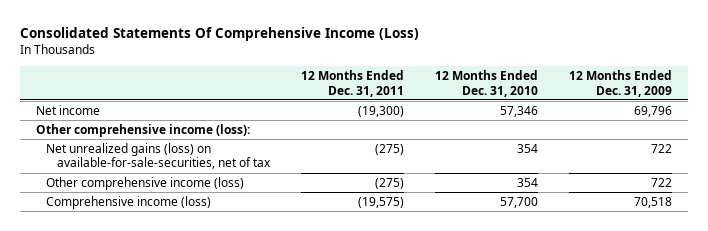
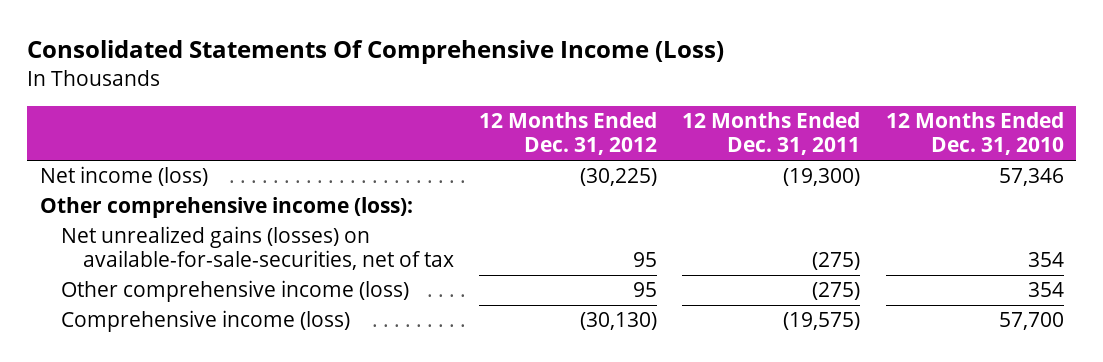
[569,70,673,97] 12 Months Ended Dec. 31, 2009 -> none
none -> [479,112,658,156] 12 Months Ended Dec. 31, 2012
[35,104,100,115] Net income -> [39,166,208,187] Net income (loss)
[46,142,272,170] Net unrealized gains (loss) on available-for-sale-securities, net of tax -> [61,226,454,271] Net unrealized gains (losses) on available-for-sale-securities, net of tax

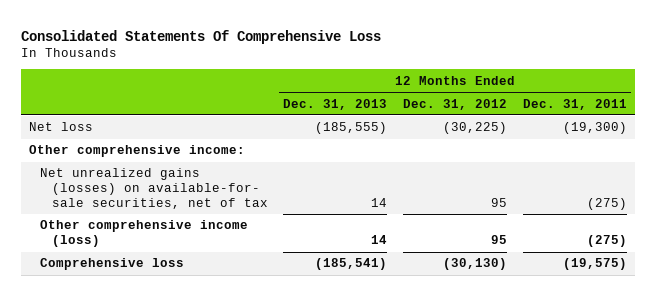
[27,40,725,65] Consolidated Statements Of Comprehensive Income (Loss) -> [21,29,382,44] Consolidated Statements Of Comprehensive Loss
[885,112,1064,156] 12 Months Ended Dec. 31, 2010 -> none
none -> [283,98,388,110] Dec. 31, 2013
[39,166,208,187] Net income (loss) -> [29,122,94,132] Net loss
[39,197,413,219] Other comprehensive income (loss): -> [29,145,246,158] Other comprehensive income:
[61,226,454,271] Net unrealized gains (losses) on available-for-sale-securities, net of tax -> [40,168,268,210] Net unrealized gains (losses) on available-for- sale securities, net of tax
[61,310,351,333] Comprehensive income (loss) -> [40,258,185,271] Comprehensive loss

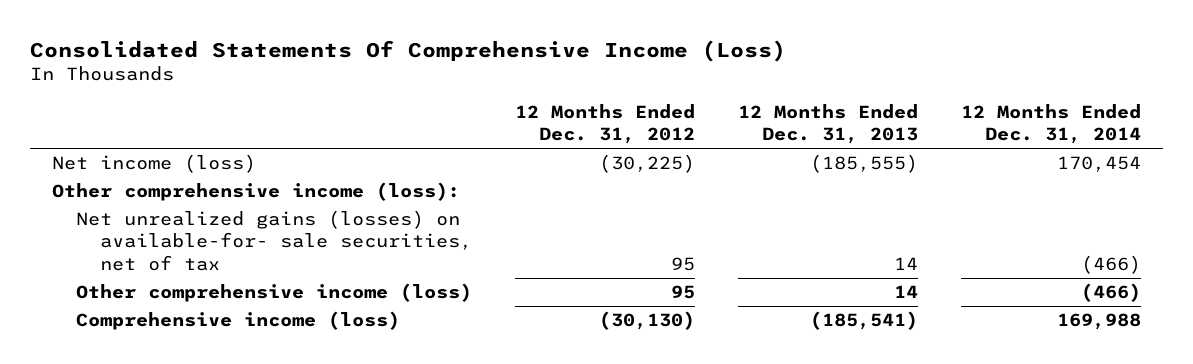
[21,29,382,44] Consolidated Statements Of Comprehensive Loss -> [30,40,787,63] Consolidated Statements Of Comprehensive Income (Loss)
[522,98,627,110] Dec. 31, 2011 -> none
none -> [961,103,1142,145] 12 Months Ended Dec. 31, 2014
[29,122,94,132] Net loss -> [51,154,256,174] Net income (loss)
[29,145,246,158] Other comprehensive income: -> [51,182,460,202] Other comprehensive income (loss):
[40,258,185,271] Comprehensive loss -> [76,311,401,331] Comprehensive income (loss)

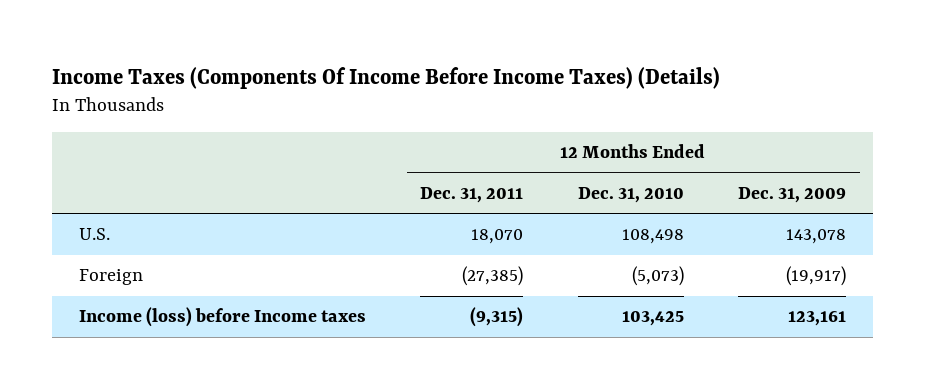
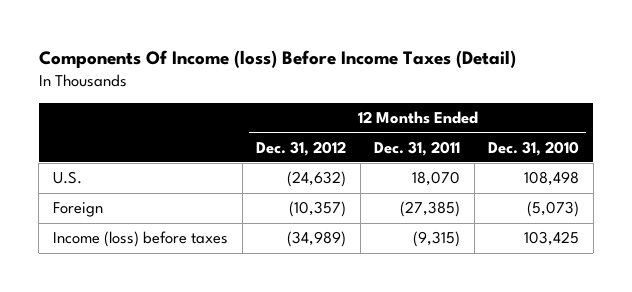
[51,66,720,89] Income Taxes (Components Of Income Before Income Taxes) (Details) -> [38,50,516,69] Components Of Income (loss) Before Income Taxes (Detail)
[738,186,847,203] Dec. 31, 2009 -> none
none -> [256,140,347,156] Dec. 31, 2012
[78,307,366,328] Income (loss) before Income taxes -> [52,231,228,248] Income (loss) before taxes

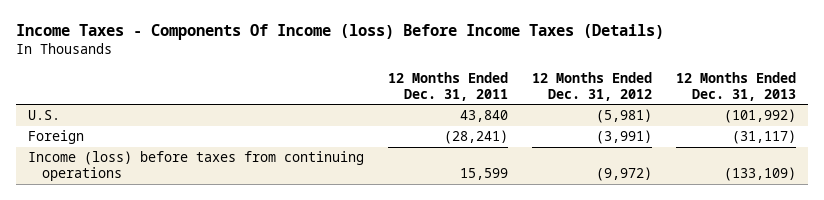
[38,50,516,69] Components Of Income (loss) Before Income Taxes (Detail) -> [15,24,664,41] Income Taxes - Components Of Income (loss) Before Income Taxes (Details)
[488,140,580,156] Dec. 31, 2010 -> none
none -> [676,71,797,101] 12 Months Ended Dec. 31, 2013
[287,171,347,188] (24,632) -> [596,109,653,124] (5,981)
[412,171,461,187] 18,070 -> [459,110,508,123] 43,840
[289,201,347,218] (10,357) -> [596,130,653,145] (3,991)
[400,201,461,218] (27,385) -> [443,130,508,145] (28,241)
[52,231,228,248] Income (loss) before taxes -> [27,151,364,181] Income (loss) before taxes from continuing operations
[287,231,347,248] (34,989) -> [596,166,653,181] (9,972)
[413,231,461,248] (9,315) -> [459,167,508,180] 15,599

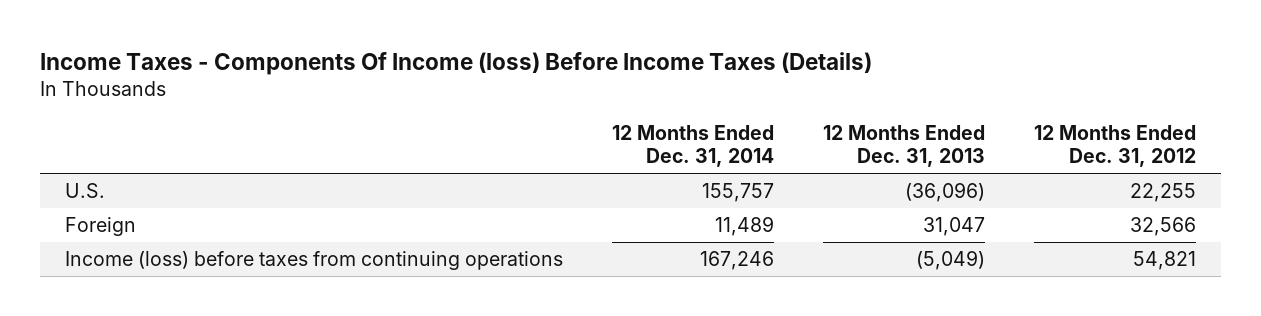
[387,71,508,101] 12 Months Ended Dec. 31, 2011 -> none
none -> [611,124,774,168] 12 Months Ended Dec. 31, 2014
[596,109,653,124] (5,981) -> [1130,183,1197,203] 22,255
[724,109,797,124] (101,992) -> [904,182,985,203] (36,096)
[596,130,653,145] (3,991) -> [1130,217,1197,237] 32,566
[732,130,797,145] (31,117) -> [922,217,985,237] 31,047
[596,166,653,181] (9,972) -> [1133,251,1197,271] 54,821
[724,166,797,181] (133,109) -> [915,250,985,271] (5,049)

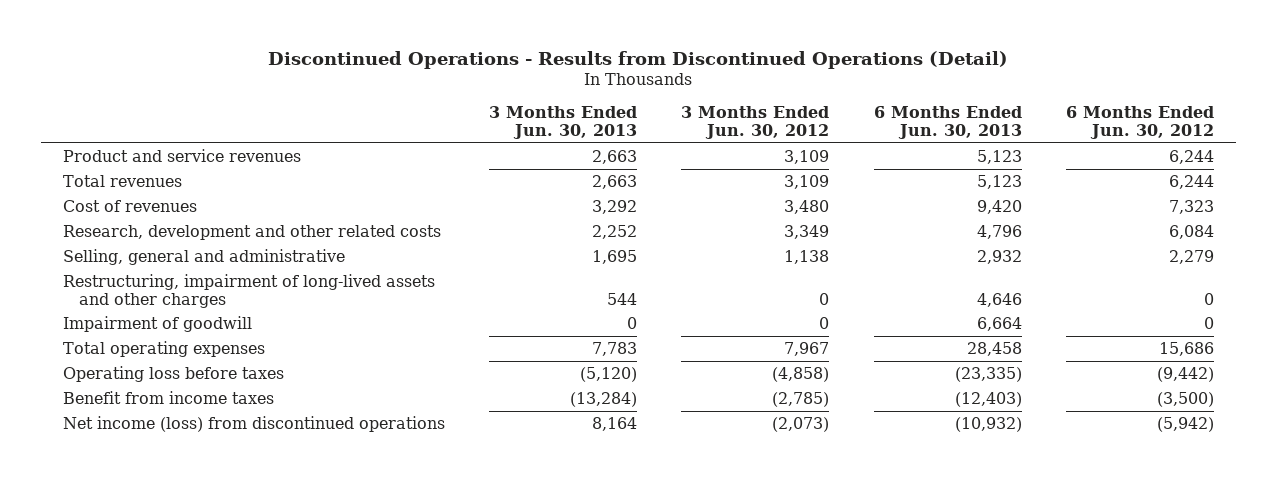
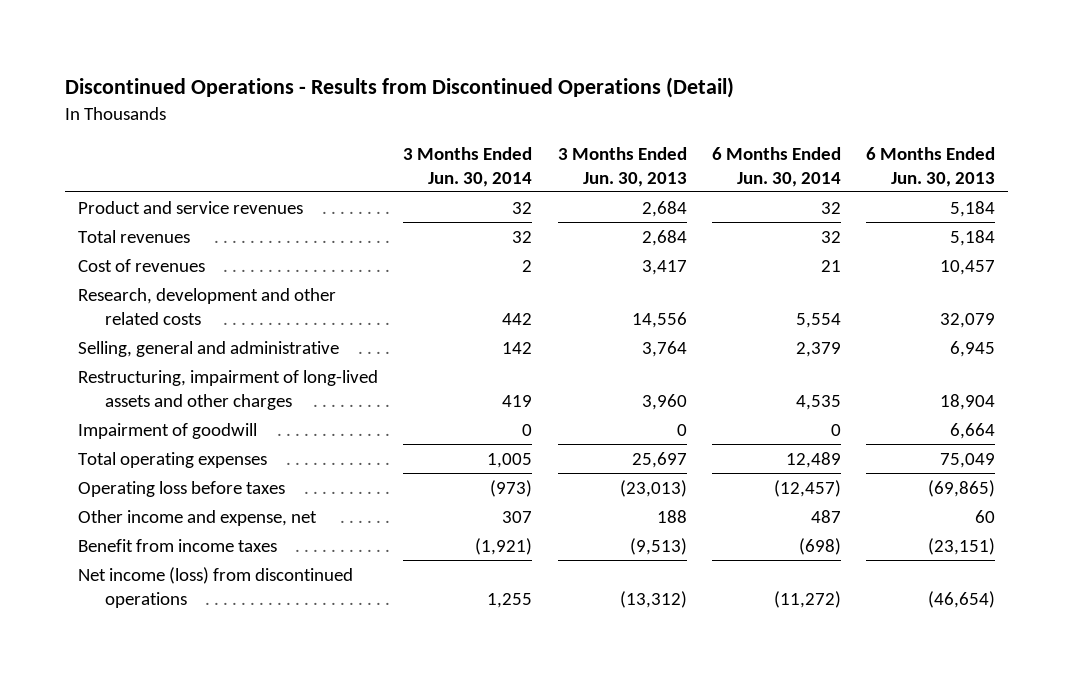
[681,106,830,140] 3 Months Ended Jun. 30, 2012 -> none
[1065,106,1214,140] 6 Months Ended Jun. 30, 2012 -> none
none -> [403,146,533,187] 3 Months Ended Jun. 30, 2014
none -> [711,146,841,187] 6 Months Ended Jun. 30, 2014
[592,149,638,164] 2,663 -> [641,200,687,217] 2,684
[976,149,1022,164] 5,123 -> [950,200,996,217] 5,184
[592,174,638,189] 2,663 -> [641,229,687,246] 2,684
[976,174,1022,189] 5,123 -> [950,229,996,246] 5,184
[592,199,638,214] 3,292 -> [641,259,687,275] 3,417
[976,199,1022,214] 9,420 -> [940,259,996,275] 10,457
[592,224,638,239] 2,252 -> [631,311,687,328] 14,556
[976,224,1022,239] 4,796 -> [940,312,996,328] 32,079
[592,249,638,264] 1,695 -> [641,340,687,357] 3,764
[976,249,1022,264] 2,932 -> [950,340,996,357] 6,945
[607,292,638,305] 544 -> [641,393,687,410] 3,960
[976,292,1022,307] 4,646 -> [940,393,996,410] 18,904
[592,341,638,356] 7,783 -> [631,451,687,468] 25,697
[966,341,1022,356] 28,458 -> [940,452,996,468] 75,049
[580,366,638,382] (5,120) -> [619,479,687,497] (23,013)
[954,366,1022,382] (23,335) -> [928,479,996,497] (69,865)
none -> [77,509,317,526] Other income and expense, net
[570,391,638,407] (13,284) -> [629,537,687,555] (9,513)
[954,391,1022,407] (12,403) -> [928,537,996,555] (23,151)
[592,416,638,431] 8,164 -> [619,590,687,608] (13,312)
[954,416,1022,432] (10,932) -> [928,590,996,608] (46,654)

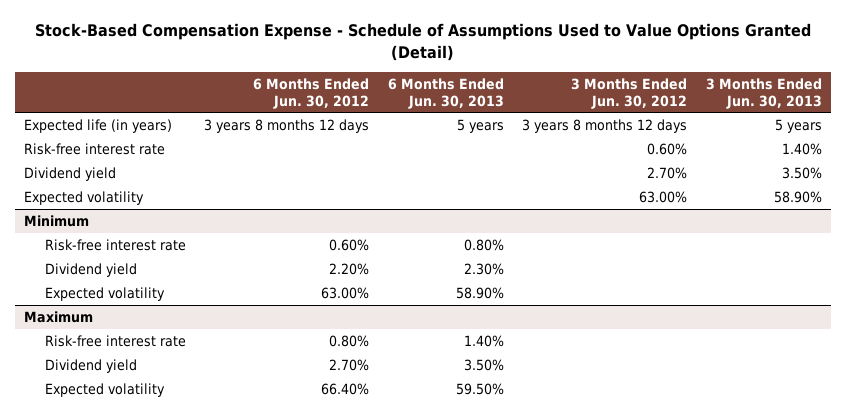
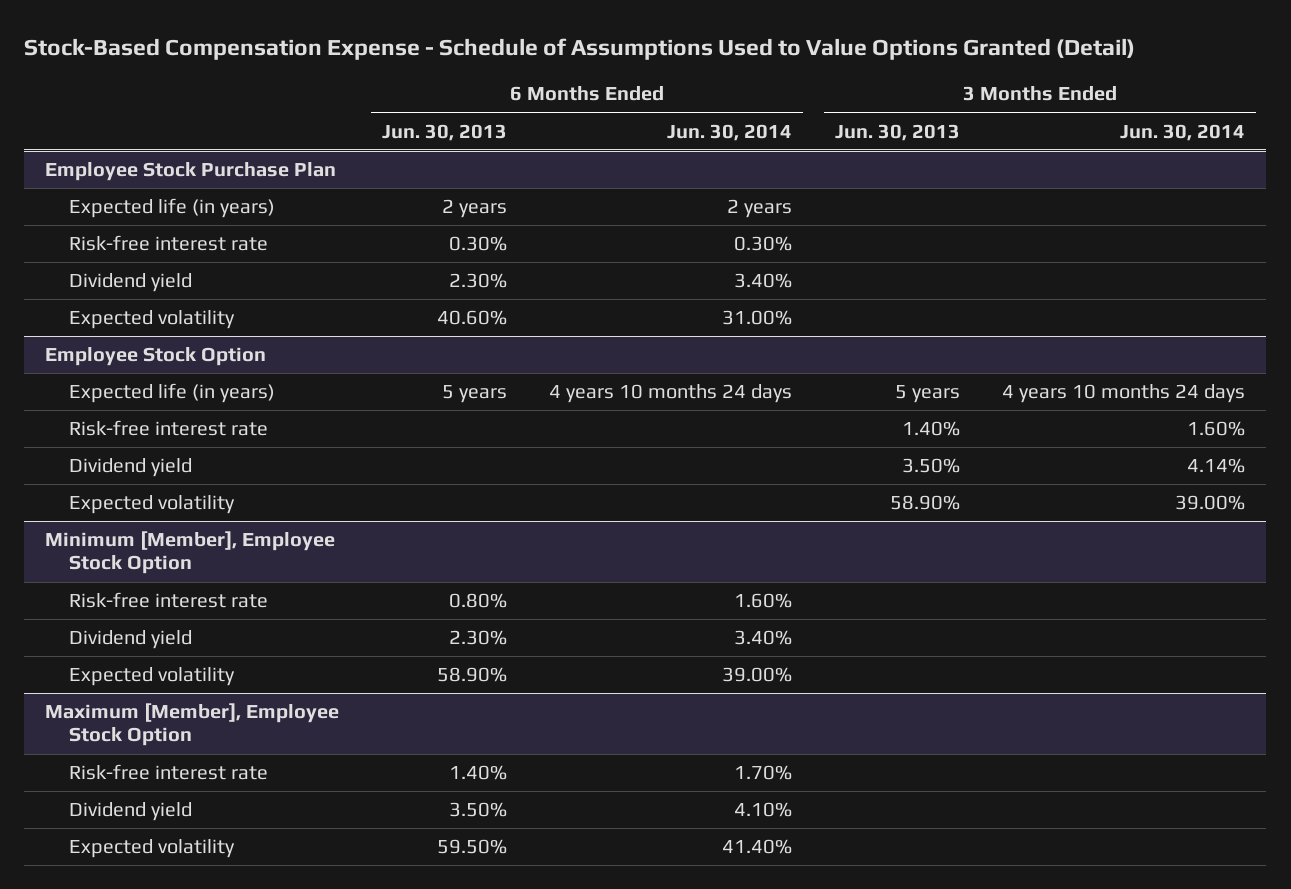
[253,77,370,109] 6 Months Ended Jun. 30, 2012 -> none
[571,77,688,109] 3 Months Ended Jun. 30, 2012 -> none
none -> [667,123,793,141] Jun. 30, 2014
none -> [1120,123,1246,141] Jun. 30, 2014
none -> [45,162,337,182] Employee Stock Purchase Plan
none -> [69,198,276,219] Expected life (in years)
none -> [69,235,269,252] Risk-free interest rate
none -> [69,273,193,293] Dividend yield
none -> [69,310,236,330] Expected volatility
none -> [45,347,267,367] Employee Stock Option
[24,214,90,227] Minimum -> none
none -> [45,531,336,575] Minimum [Member], Employee Stock Option
[24,310,94,323] Maximum -> none
none -> [45,703,340,747] Maximum [Member], Employee Stock Option

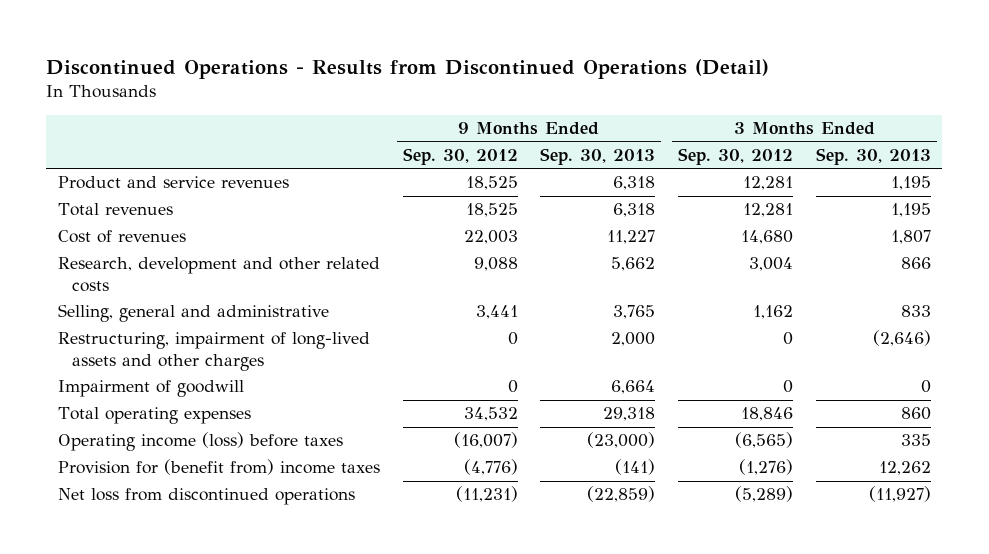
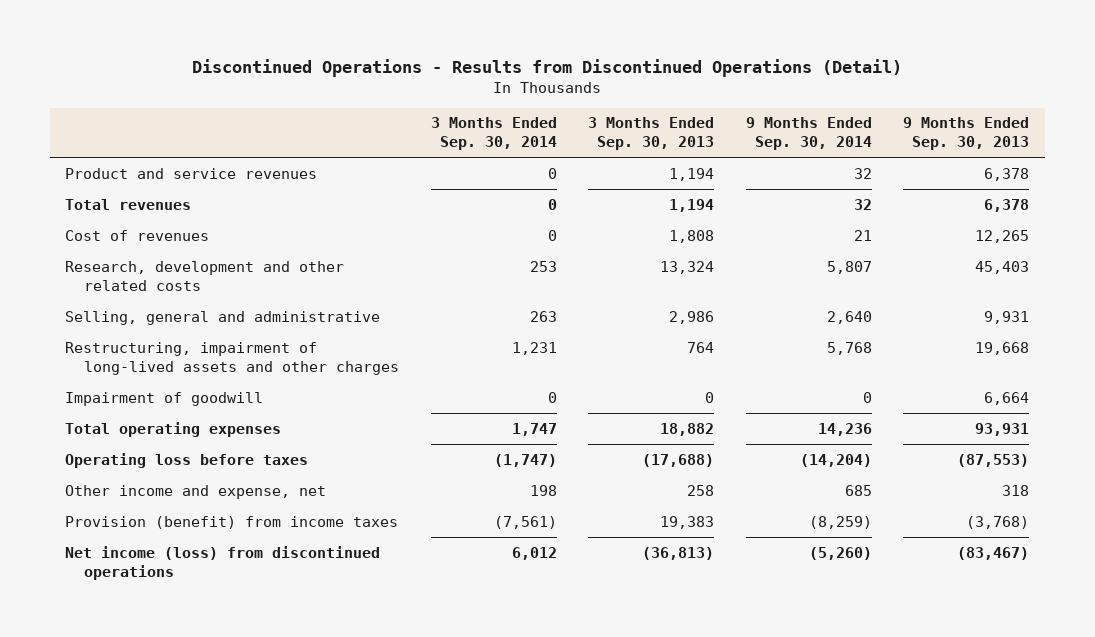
[402,148,518,166] Sep. 30, 2012 -> none
[678,148,794,166] Sep. 30, 2012 -> none
none -> [430,117,557,151] 3 Months Ended Sep. 30, 2014
none -> [745,117,872,151] 9 Months Ended Sep. 30, 2014
[613,176,656,191] 6,318 -> [984,167,1030,181] 6,378
[890,176,931,191] 1,195 -> [669,167,715,181] 1,194
[613,203,656,218] 6,318 -> [984,198,1030,212] 6,378
[890,203,931,218] 1,195 -> [669,198,715,212] 1,194
[607,230,656,245] 11,227 -> [975,229,1030,243] 12,265
[890,230,931,245] 1,807 -> [669,229,715,243] 1,808
[611,257,656,272] 5,662 -> [975,260,1030,274] 45,403
[900,257,931,270] 866 -> [660,260,715,274] 13,324
[613,305,656,320] 3,765 -> [984,310,1030,324] 9,931
[900,305,931,318] 833 -> [669,310,715,324] 2,986
[611,332,656,347] 2,000 -> [975,341,1030,355] 19,668
[872,330,931,347] (2,646) -> [687,341,715,353] 764
[603,407,656,422] 29,318 -> [975,422,1030,436] 93,931
[900,407,931,421] 860 -> [660,422,715,436] 18,882
[57,432,343,452] Operating income (loss) before taxes -> [65,452,309,468] Operating loss before taxes
[587,432,656,449] (23,000) -> [957,453,1030,467] (87,553)
[900,434,931,447] 335 -> [642,453,715,467] (17,688)
none -> [65,484,327,499] Other income and expense, net
[57,459,380,476] Provision for (benefit from) income taxes -> [65,515,399,529] Provision (benefit) from income taxes
[615,459,656,476] (141) -> [966,515,1030,529] (3,768)
[878,461,931,476] 12,262 -> [660,515,715,529] 19,383
[57,488,355,506] Net loss from discontinued operations -> [65,545,381,580] Net income (loss) from discontinued operations
[587,486,656,503] (22,859) -> [957,546,1030,560] (83,467)
[868,486,931,503] (11,927) -> [642,546,715,560] (36,813)

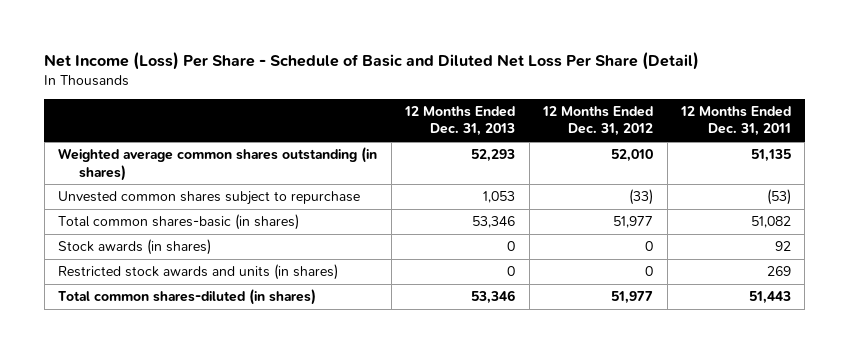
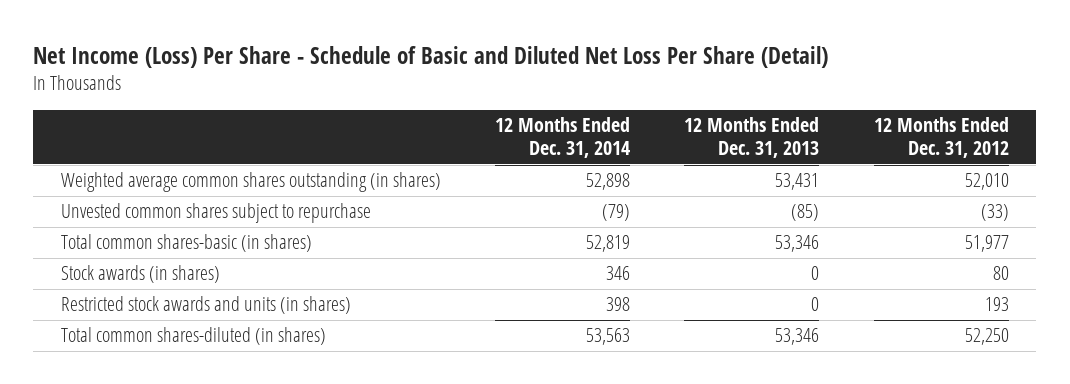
[679,105,791,137] 12 Months Ended Dec. 31, 2011 -> none
none -> [495,116,631,159] 12 Months Ended Dec. 31, 2014
[471,149,516,163] 52,293 -> [775,173,820,191] 53,431
[483,191,516,204] 1,053 -> [791,204,820,222] (85)
[645,241,654,252] 0 -> [992,266,1009,281] 80
[645,266,654,277] 0 -> [984,297,1009,312] 193
[611,291,654,305] 51,977 -> [964,328,1009,346] 52,250

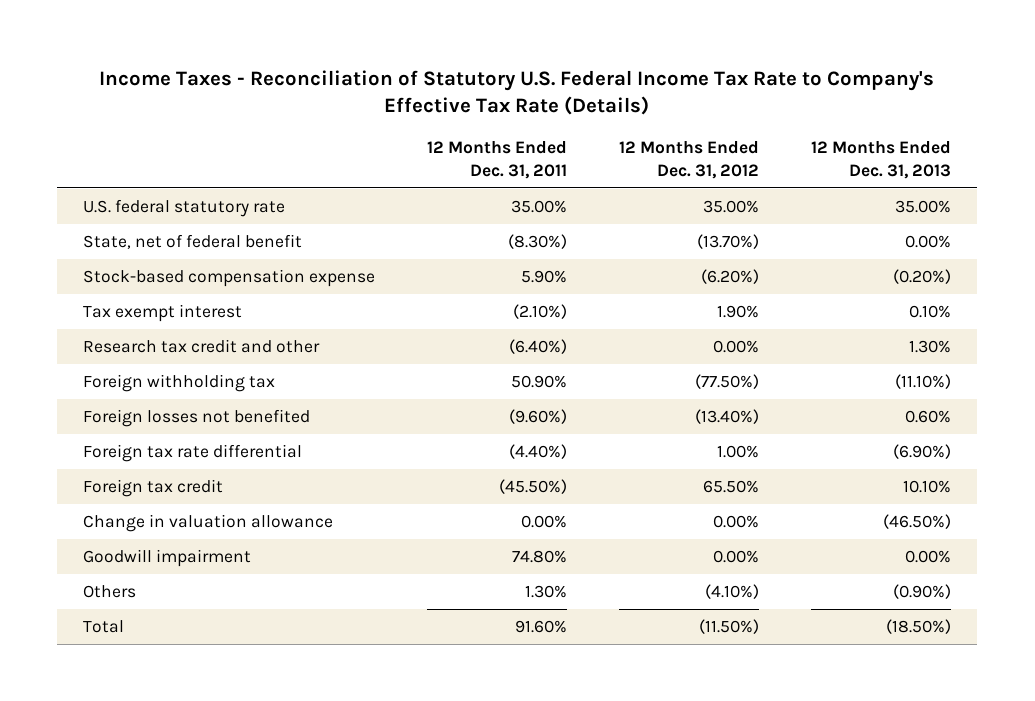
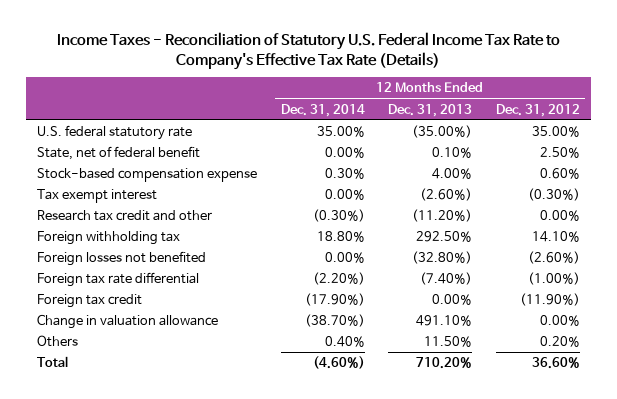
[427,141,568,179] 12 Months Ended Dec. 31, 2011 -> none
none -> [280,103,365,117] Dec. 31, 2014
[83,549,252,568] Goodwill impairment -> none
[895,200,952,214] 35.00% -> [412,125,473,139] (35.00%)
[697,234,760,250] (13.70%) -> [539,147,580,159] 2.50%
[905,235,952,249] 0.00% -> [432,147,473,159] 0.10%
[701,269,760,285] (6.20%) -> [539,168,580,180] 0.60%
[893,269,952,285] (0.20%) -> [432,168,473,180] 4.00%
[717,305,760,319] 1.90% -> [527,188,580,202] (0.30%)
[909,305,952,319] 0.10% -> [420,188,473,202] (2.60%)
[909,340,952,354] 1.30% -> [412,209,473,223] (11.20%)
[695,374,760,390] (77.50%) -> [531,231,580,243] 14.10%
[895,374,952,390] (11.10%) -> [416,231,473,243] 292.50%
[695,409,760,425] (13.40%) -> [527,251,580,265] (2.60%)
[905,410,952,424] 0.60% -> [412,251,473,265] (32.80%)
[717,445,760,459] 1.00% -> [527,272,580,286] (1.00%)
[893,444,952,460] (6.90%) -> [420,272,473,286] (7.40%)
[703,480,760,494] 65.50% -> [519,293,580,307] (11.90%)
[903,480,952,494] 10.10% -> [432,294,473,306] 0.00%
[883,514,952,530] (46.50%) -> [416,315,473,327] 491.10%
[705,584,760,600] (4.10%) -> [539,336,580,348] 0.20%
[893,584,952,600] (0.90%) -> [424,336,473,348] 11.50%
[699,619,760,635] (11.50%) -> [531,357,580,370] 36.60%
[886,619,952,635] (18.50%) -> [416,357,473,370] 710.20%

